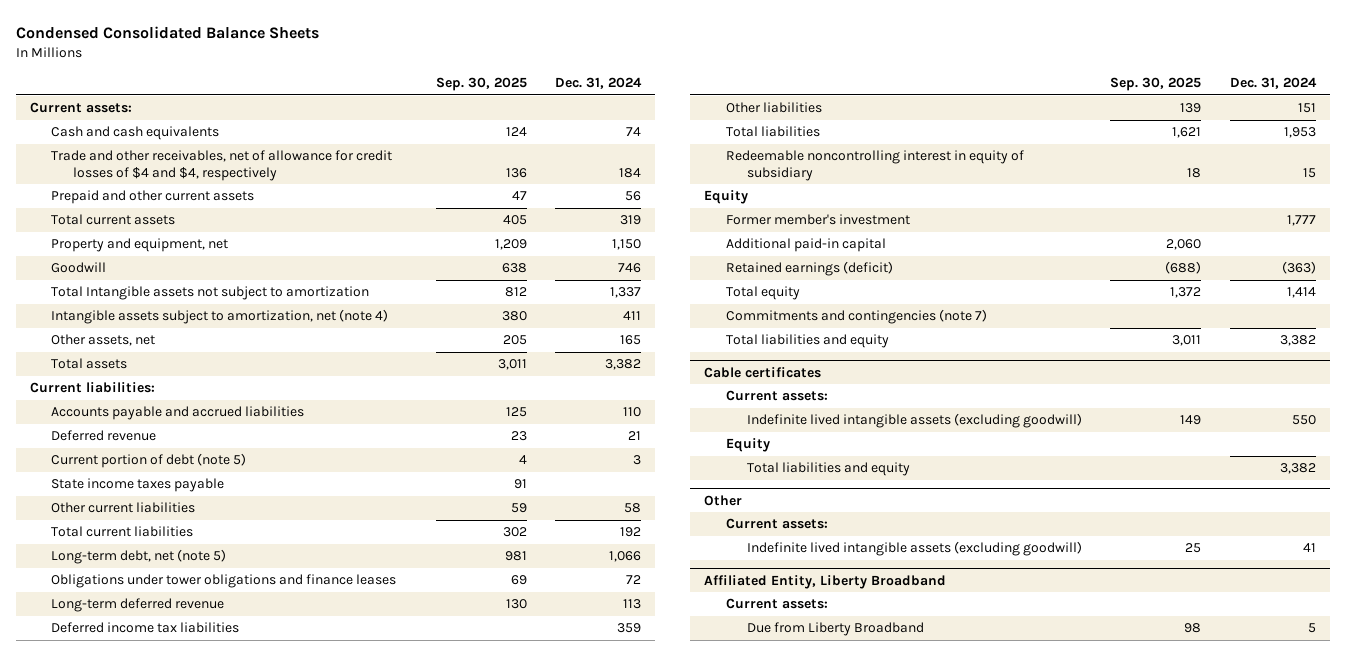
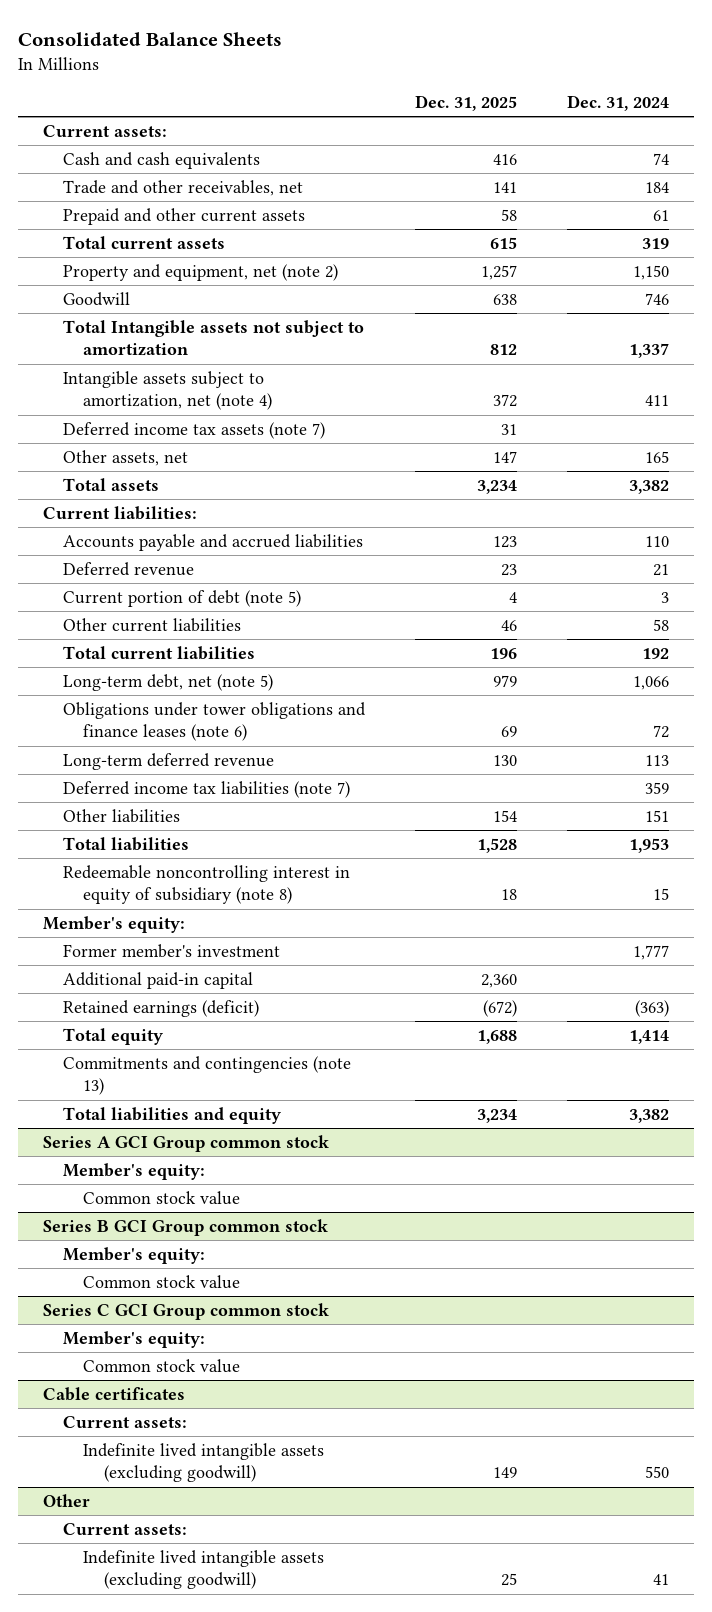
[15,25,319,39] Condensed Consolidated Balance Sheets -> [18,31,283,46] Consolidated Balance Sheets
[435,77,527,92] Sep. 30, 2025 -> none
none -> [415,95,518,112] Dec. 31, 2025
[51,150,393,181] Trade and other receivables, net of allowance for credit losses of $4 and $4, respectively -> [63,179,304,196] Trade and other receivables, net
[625,191,642,202] 56 -> [652,209,669,221] 61
[51,238,229,253] Property and equipment, net -> [63,263,339,281] Property and equipment, net (note 2)
none -> [63,421,326,439] Deferred income tax assets (note 7)
[51,478,225,493] State income taxes payable -> none
[51,574,397,589] Obligations under tower obligations and finance leases -> [63,701,367,742] Obligations under tower obligations and finance leases (note 6)
[51,622,240,634] Deferred income tax liabilities -> [63,780,351,798] Deferred income tax liabilities (note 7)
[725,150,1024,181] Redeemable noncontrolling interest in equity of subsidiary -> [63,864,351,905] Redeemable noncontrolling interest in equity of subsidiary (note 8)
[704,190,749,205] Equity -> [42,915,185,933] Member's equity:
[725,309,987,325] Commitments and contingencies (note 7) -> [63,1055,352,1096] Commitments and contingencies (note 13)
none -> [42,1134,329,1152] Series A GCI Group common stock
none -> [63,1162,206,1180] Member's equity:
none -> [83,1190,241,1205] Common stock value
none -> [42,1218,328,1236] Series B GCI Group common stock
none -> [63,1246,206,1264] Member's equity:
none -> [83,1274,241,1289] Common stock value
none -> [42,1302,329,1320] Series C GCI Group common stock
none -> [63,1330,206,1348] Member's equity:
none -> [83,1358,241,1373] Common stock value
[725,438,770,453] Equity -> none
[747,462,911,477] Total liabilities and equity -> none
[704,574,947,589] Affiliated Entity, Liberty Broadband -> none
[725,598,828,610] Current assets: -> none
[747,622,925,637] Due from Liberty Broadband -> none

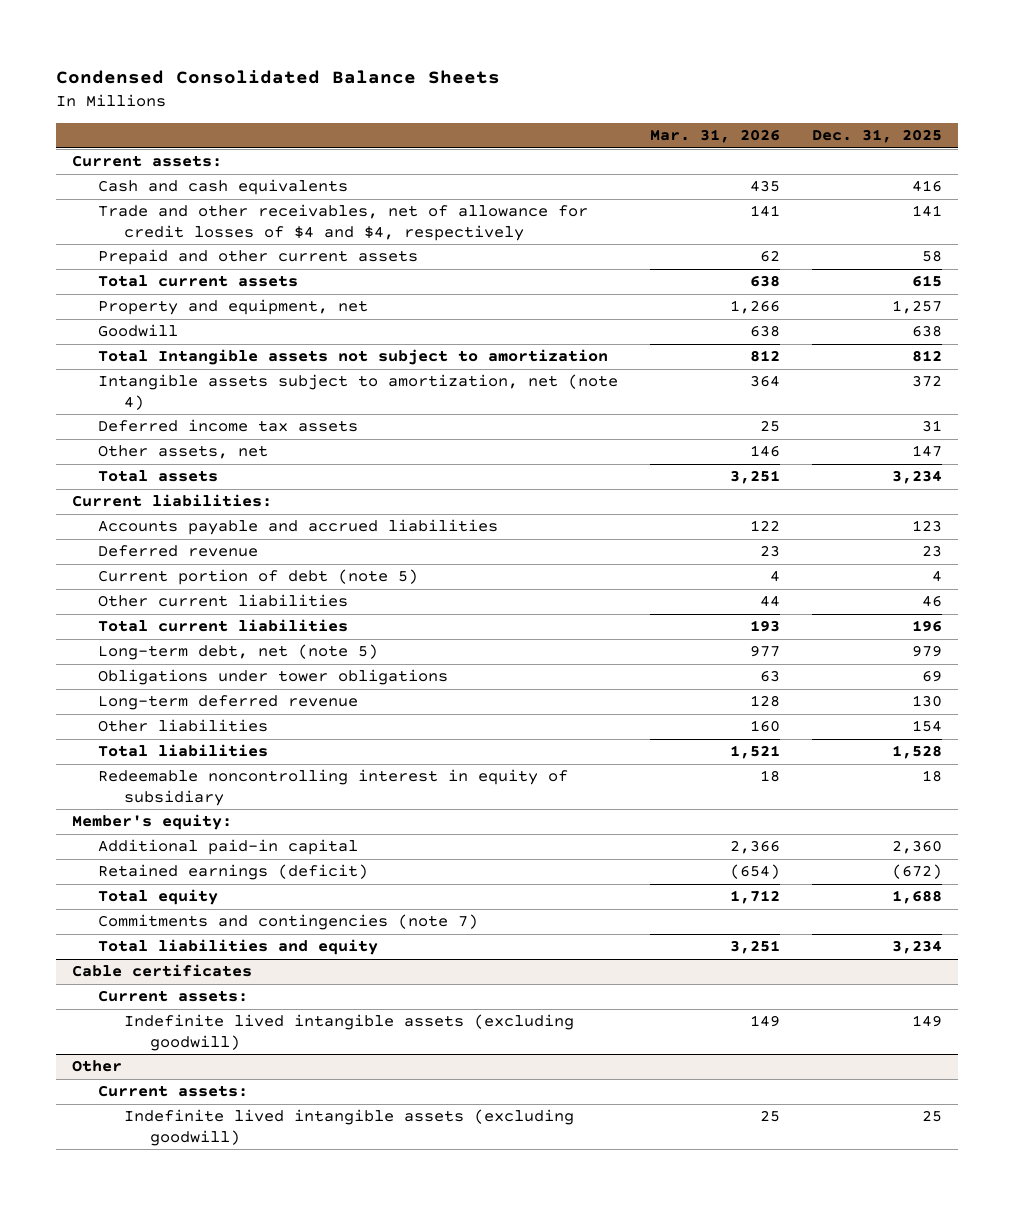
[18,31,283,46] Consolidated Balance Sheets -> [56,69,501,84] Condensed Consolidated Balance Sheets
[566,95,669,112] Dec. 31, 2024 -> none
none -> [650,129,781,144] Mar. 31, 2026
[63,179,304,196] Trade and other receivables, net -> [98,204,589,241] Trade and other receivables, net of allowance for credit losses of $4 and $4, respectively
[63,263,339,281] Property and equipment, net (note 2) -> [98,299,369,316] Property and equipment, net
[63,421,326,439] Deferred income tax assets (note 7) -> [98,419,359,433] Deferred income tax assets
[63,701,367,742] Obligations under tower obligations and finance leases (note 6) -> none
none -> [98,669,449,686] Obligations under tower obligations
[63,780,351,798] Deferred income tax liabilities (note 7) -> none
[63,864,351,905] Redeemable noncontrolling interest in equity of subsidiary (note 8) -> [98,769,569,806] Redeemable noncontrolling interest in equity of subsidiary
[63,943,281,958] Former member's investment -> none
[63,1055,352,1096] Commitments and contingencies (note 13) -> [98,914,479,931] Commitments and contingencies (note 7)
[42,1134,329,1152] Series A GCI Group common stock -> none
[63,1162,206,1180] Member's equity: -> none
[83,1190,241,1205] Common stock value -> none
[42,1218,328,1236] Series B GCI Group common stock -> none
[63,1246,206,1264] Member's equity: -> none
[83,1274,241,1289] Common stock value -> none
[42,1302,329,1320] Series C GCI Group common stock -> none
[63,1330,206,1348] Member's equity: -> none
[83,1358,241,1373] Common stock value -> none

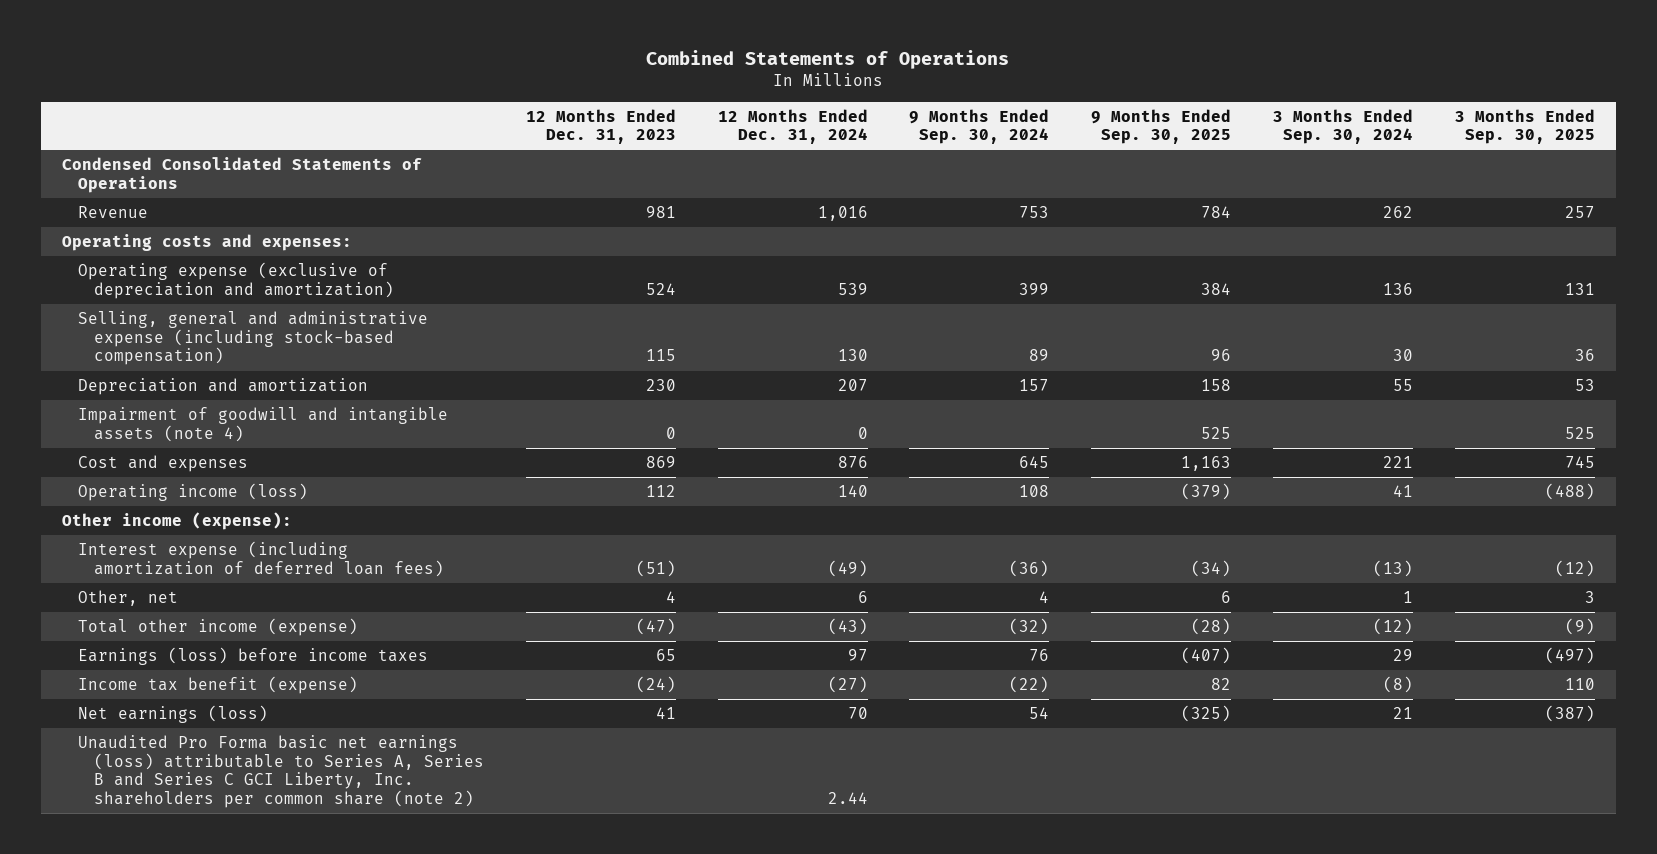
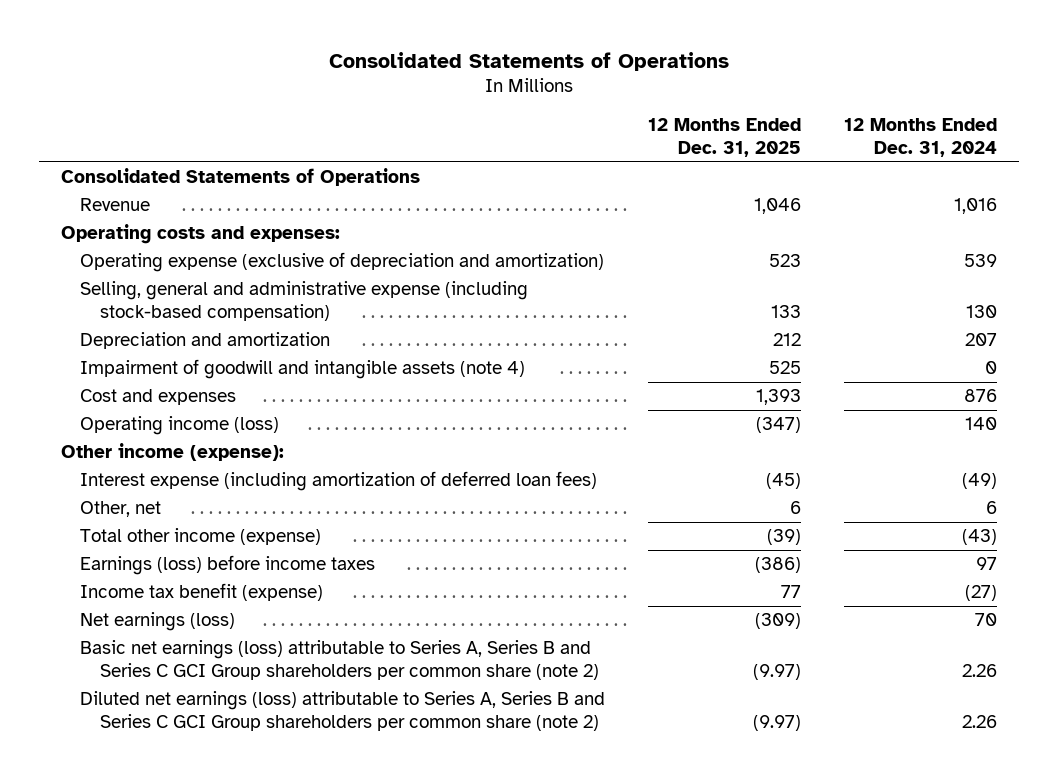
[646,50,1010,70] Combined Statements of Operations -> [329,51,730,71] Consolidated Statements of Operations
[525,108,676,145] 12 Months Ended Dec. 31, 2023 -> none
[909,108,1050,145] 9 Months Ended Sep. 30, 2024 -> none
[1091,108,1232,145] 9 Months Ended Sep. 30, 2025 -> none
[1272,108,1413,145] 3 Months Ended Sep. 30, 2024 -> none
[1454,108,1595,145] 3 Months Ended Sep. 30, 2025 -> none
none -> [648,118,802,158] 12 Months Ended Dec. 31, 2025
[61,157,422,193] Condensed Consolidated Statements of Operations -> [60,168,420,187] Consolidated Statements of Operations
[77,735,484,809] Unaudited Pro Forma basic net earnings (loss) attributable to Series A, Series B and Series C GCI Liberty, Inc. shareholders per common share (note 2) -> [80,640,599,681] Basic net earnings (loss) attributable to Series A, Series B and Series C GCI Group shareholders per common share (note 2)
[827,792,868,805] 2.44 -> [962,664,998,678] 2.26
none -> [80,691,606,732] Diluted net earnings (loss) attributable to Series A, Series B and Series C GCI Group shareholders per common share (note 2)

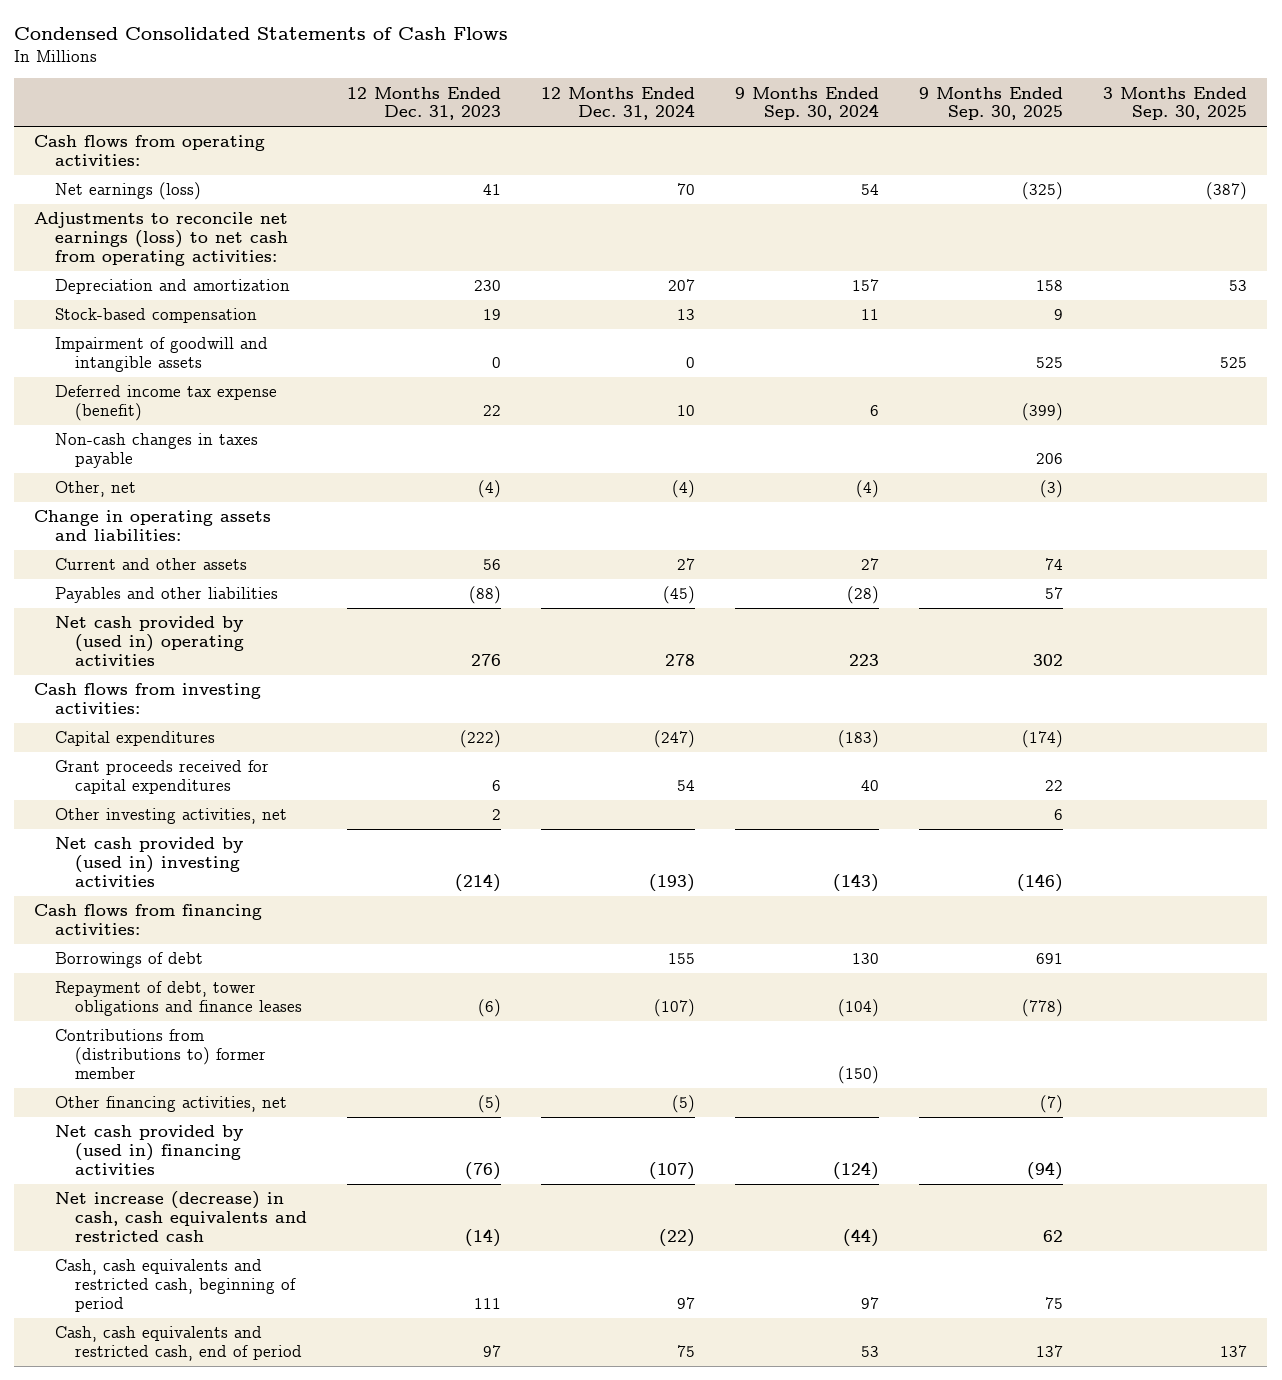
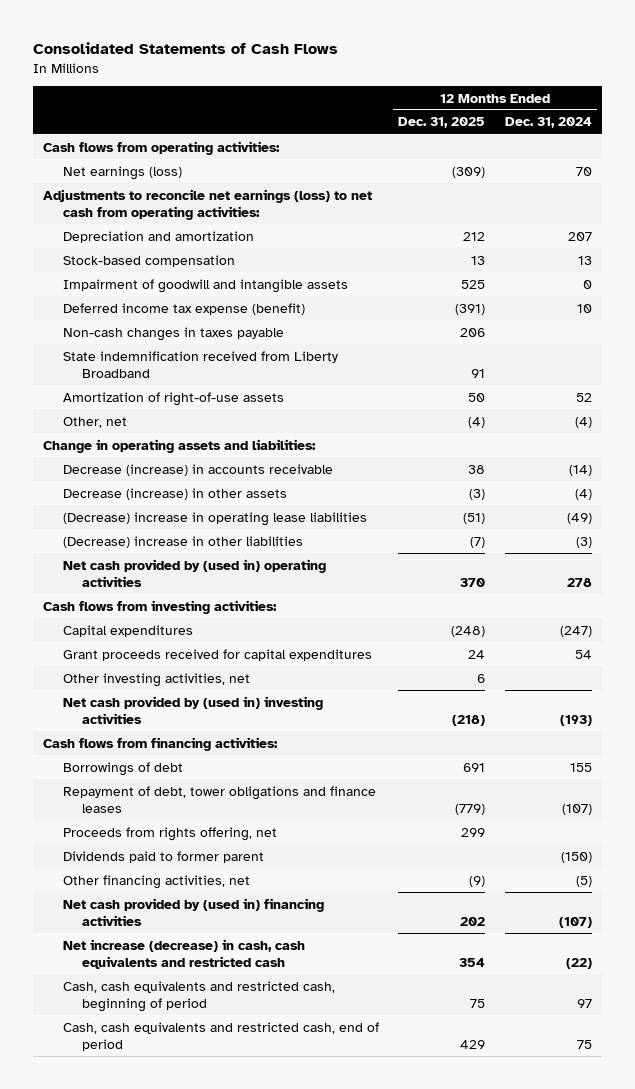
[14,26,509,40] Condensed Consolidated Statements of Cash Flows -> [33,42,339,55] Consolidated Statements of Cash Flows
[346,86,501,121] 12 Months Ended Dec. 31, 2023 -> none
[735,86,880,121] 9 Months Ended Sep. 30, 2024 -> none
[919,86,1064,121] 9 Months Ended Sep. 30, 2025 -> none
[1103,86,1248,121] 3 Months Ended Sep. 30, 2025 -> none
none -> [398,117,486,129] Dec. 31, 2025
none -> [62,350,338,379] State indemnification received from Liberty Broadband
none -> [62,391,284,406] Amortization of right-of-use assets
[54,558,247,571] Current and other assets -> none
[54,587,278,604] Payables and other liabilities -> none
none -> [62,463,333,476] Decrease (increase) in accounts receivable
none -> [62,487,287,500] Decrease (increase) in other assets
none -> [62,511,367,526] (Decrease) increase in operating lease liabilities
none -> [62,535,303,548] (Decrease) increase in other liabilities
[54,1029,266,1080] Contributions from (distributions to) former member -> none
none -> [62,826,277,841] Proceeds from rights offering, net
none -> [62,850,264,863] Dividends paid to former parent

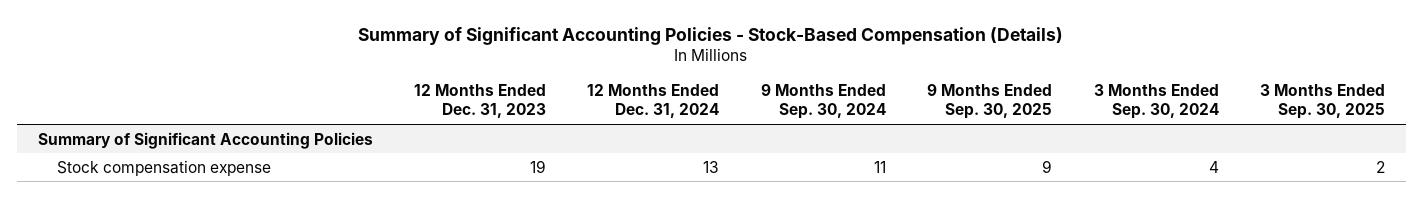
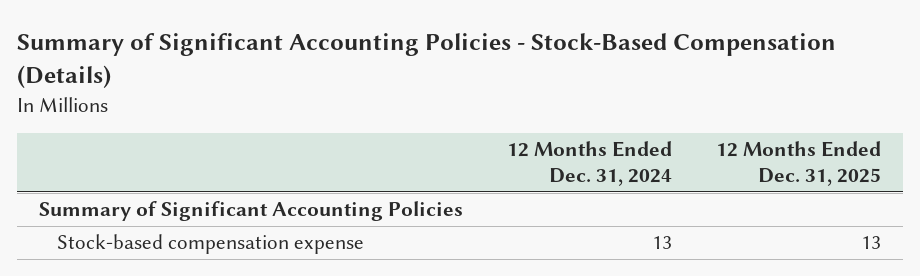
[413,84,546,119] 12 Months Ended Dec. 31, 2023 -> none
[760,84,886,120] 9 Months Ended Sep. 30, 2024 -> none
[927,84,1053,120] 9 Months Ended Sep. 30, 2025 -> none
[1093,84,1219,120] 3 Months Ended Sep. 30, 2024 -> none
[1260,84,1386,120] 3 Months Ended Sep. 30, 2025 -> none
none -> [716,141,882,186] 12 Months Ended Dec. 31, 2025
[56,159,271,176] Stock compensation expense -> [57,234,365,255] Stock-based compensation expense

